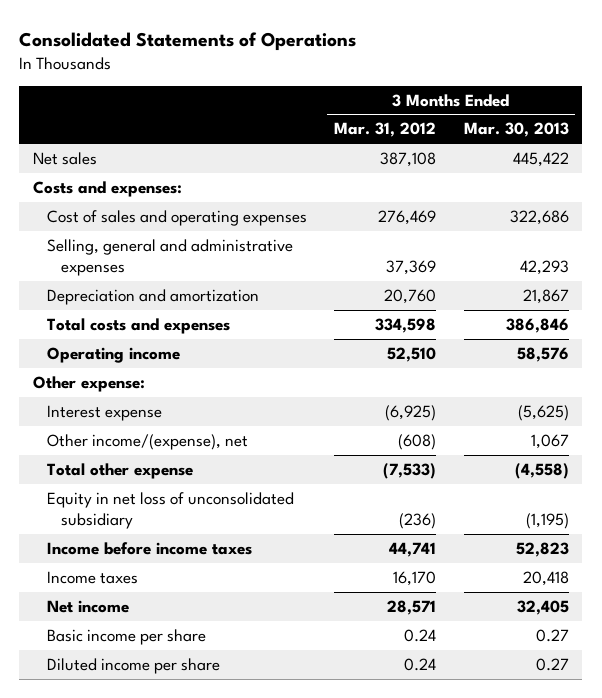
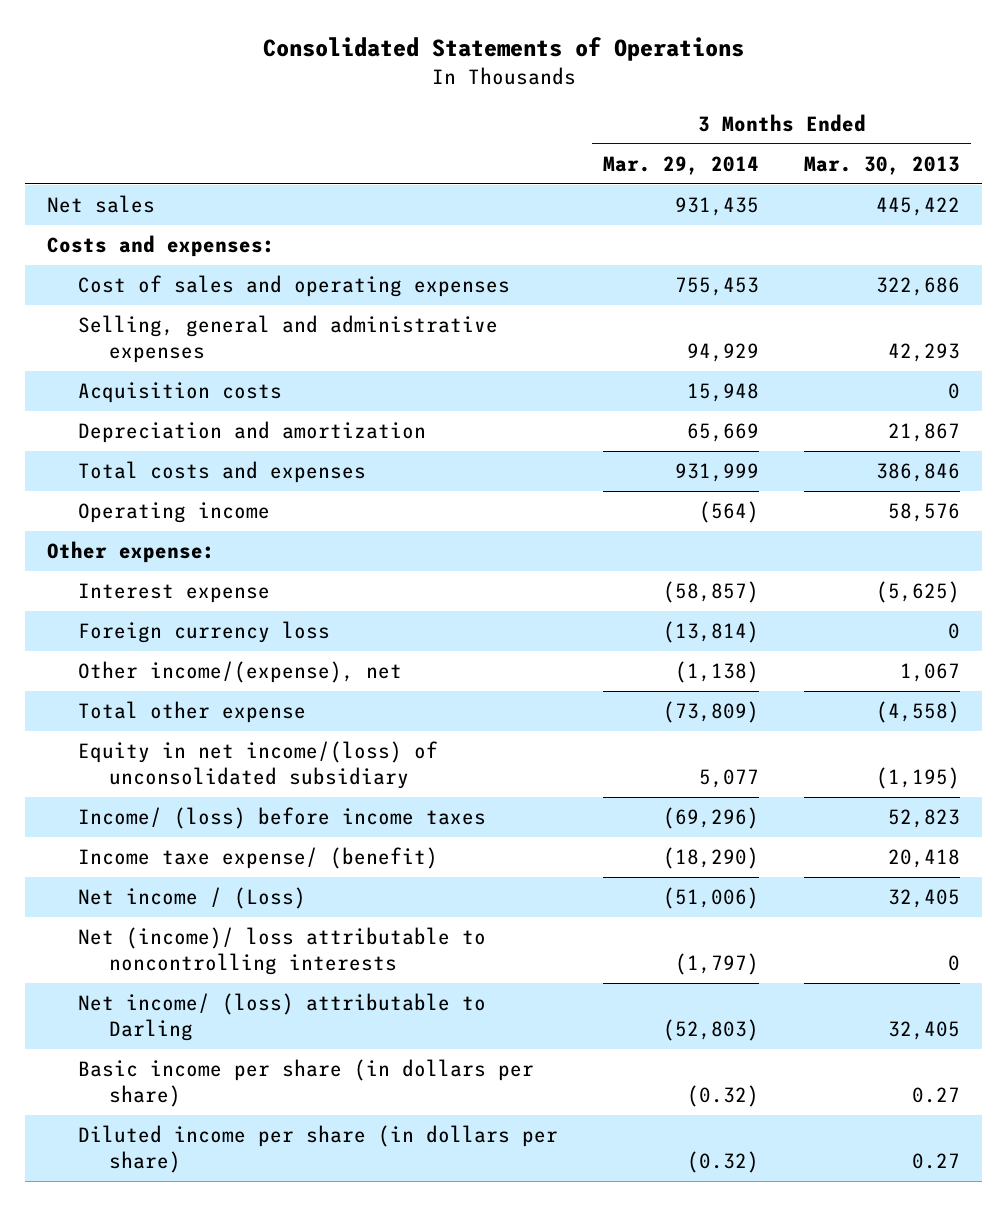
[334,122,437,138] Mar. 31, 2012 -> none
none -> [603,156,760,176] Mar. 29, 2014
none -> [78,382,283,404] Acquisition costs
none -> [78,621,331,644] Foreign currency loss
[46,492,294,530] Equity in net loss of unconsolidated subsidiary -> [78,741,439,789] Equity in net income/(loss) of unconsolidated subsidiary
[46,542,252,556] Income before income taxes -> [78,807,487,830] Income/ (loss) before income taxes
[46,571,138,585] Income taxes -> [78,847,439,870] Income taxe expense/ (benefit)
none -> [78,887,307,910] Net income / (Loss)
none -> [78,927,487,975] Net (income)/ loss attributable to noncontrolling interests
[46,600,129,614] Net income -> [78,993,487,1041] Net income/ (loss) attributable to Darling
[46,629,206,646] Basic income per share -> [78,1059,535,1107] Basic income per share (in dollars per share)
[46,658,220,675] Diluted income per share -> [78,1125,559,1173] Diluted income per share (in dollars per share)

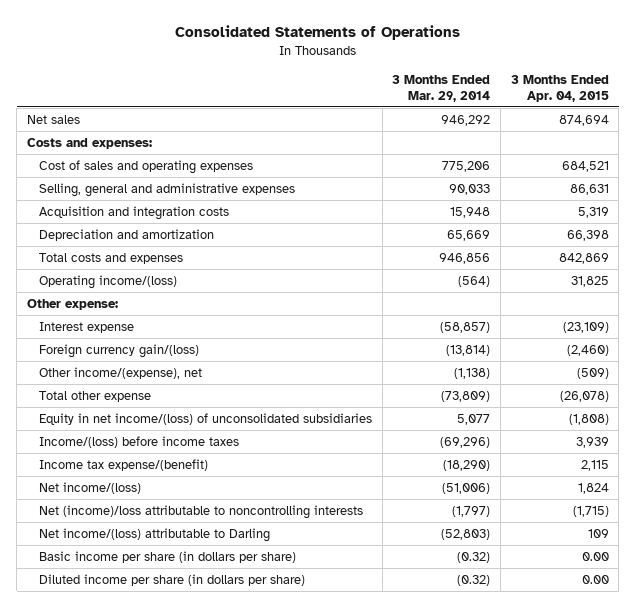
[803,156,960,176] Mar. 30, 2013 -> none
none -> [510,74,609,102] 3 Months Ended Apr. 04, 2015
[675,197,760,217] 931,435 -> [441,115,491,127] 946,292
[675,277,760,297] 755,453 -> [442,161,491,173] 775,206
[687,342,760,362] 94,929 -> [449,184,491,196] 90,033
[78,382,283,404] Acquisition costs -> [39,206,230,221] Acquisition and integration costs
[675,463,760,483] 931,999 -> [439,253,491,265] 946,856
[78,502,271,524] Operating income -> [39,275,178,290] Operating income/(loss)
[78,621,331,644] Foreign currency loss -> [39,344,200,359] Foreign currency gain/(loss)
[78,741,439,789] Equity in net income/(loss) of unconsolidated subsidiary -> [39,413,373,426] Equity in net income/(loss) of unconsolidated subsidiaries
[78,807,487,830] Income/ (loss) before income taxes -> [39,436,240,449] Income/(loss) before income taxes
[78,847,439,870] Income taxe expense/ (benefit) -> [39,459,209,472] Income tax expense/(benefit)
[78,887,307,910] Net income / (Loss) -> [39,482,142,495] Net income/(loss)
[78,927,487,975] Net (income)/ loss attributable to noncontrolling interests -> [39,505,364,520] Net (income)/loss attributable to noncontrolling interests
[78,993,487,1041] Net income/ (loss) attributable to Darling -> [39,528,271,543] Net income/(loss) attributable to Darling

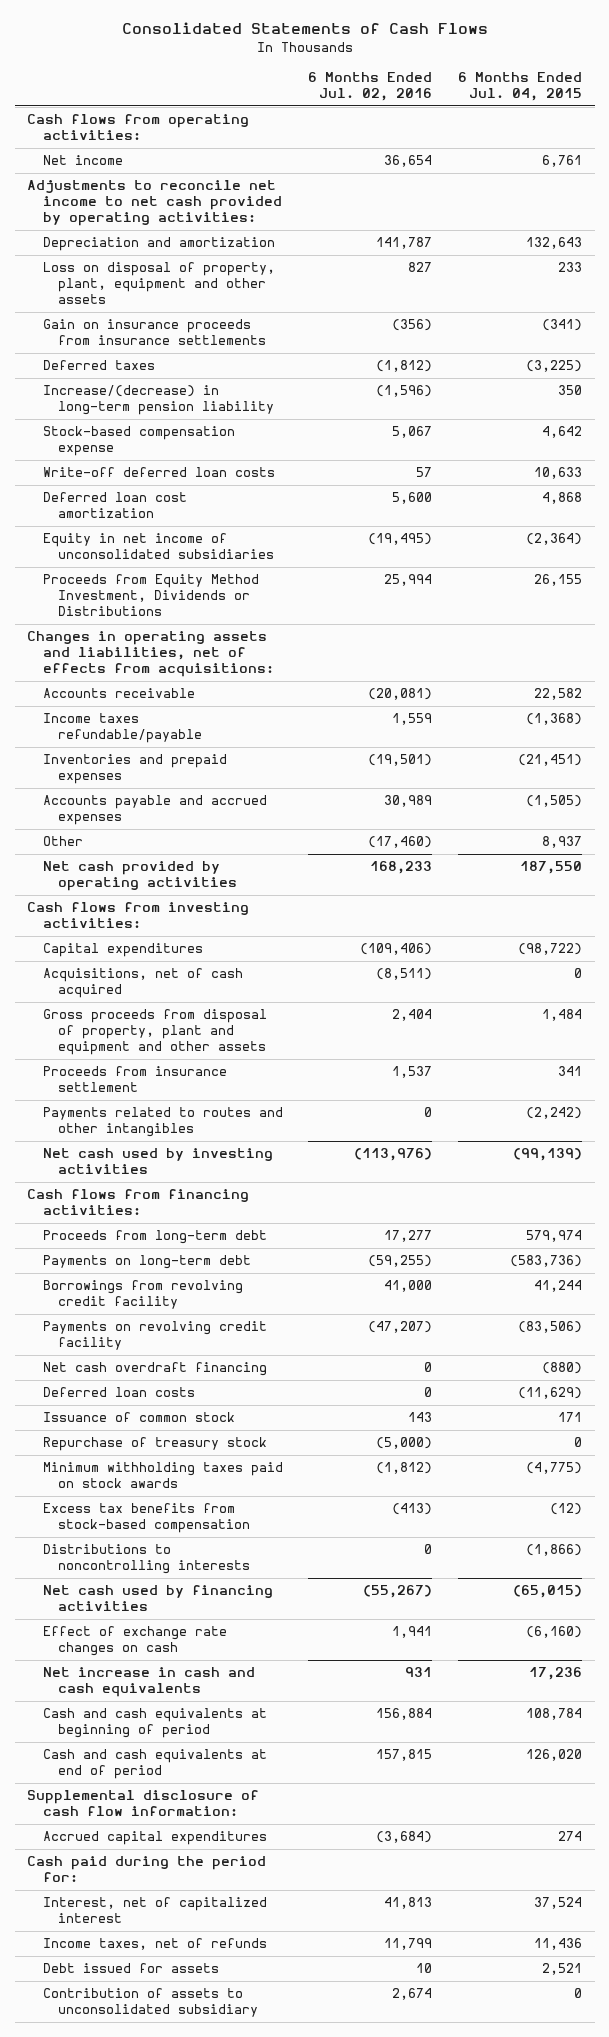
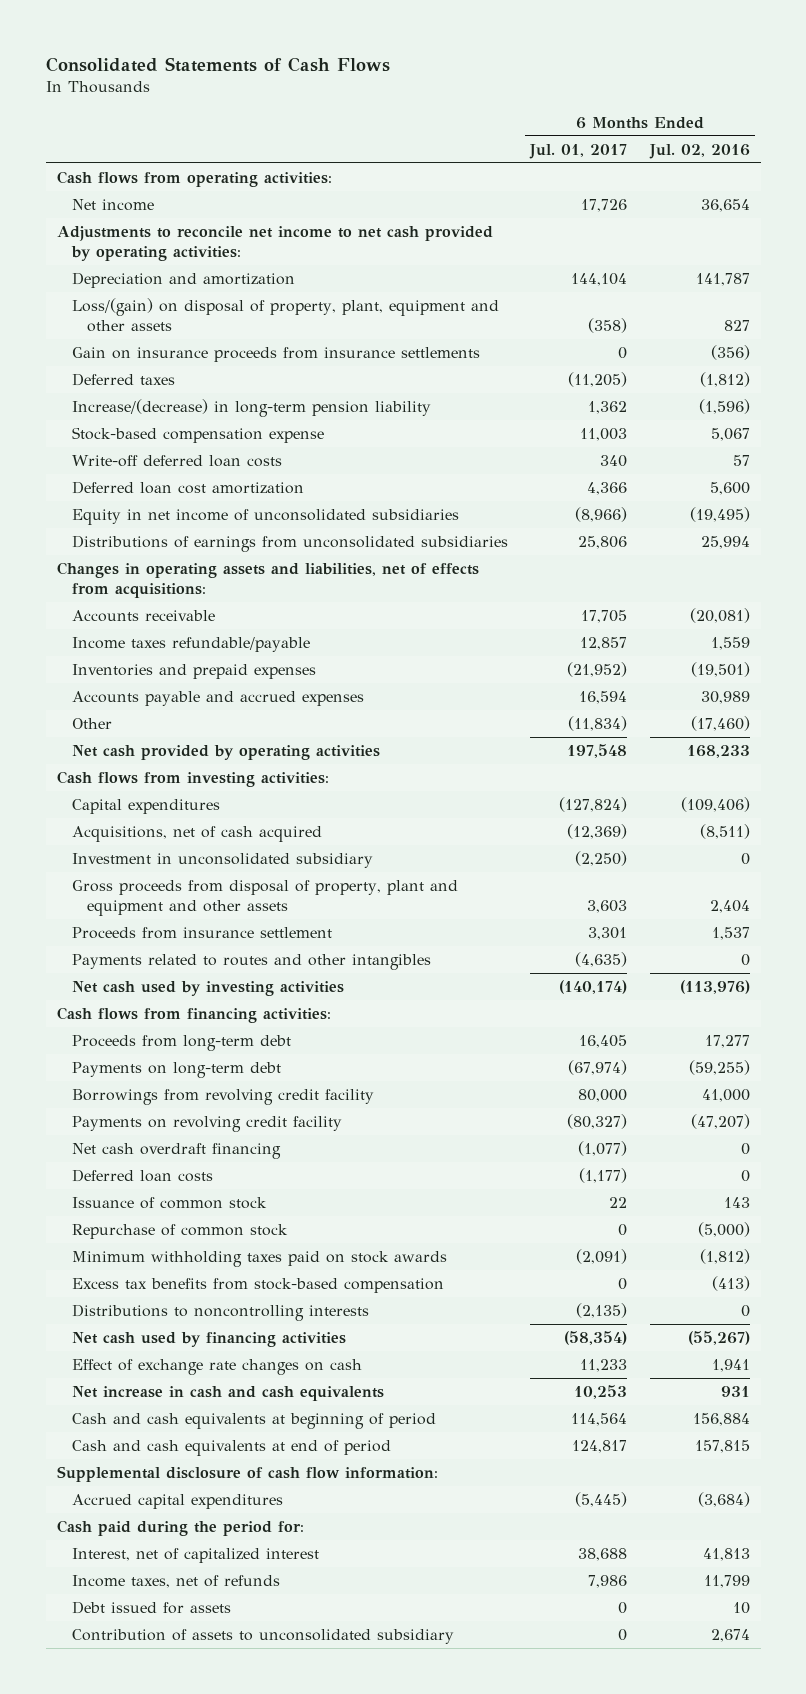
[457,71,582,102] 6 Months Ended Jul. 04, 2015 -> none
none -> [529,143,628,159] Jul. 01, 2017
[42,262,275,305] Loss on disposal of property, plant, equipment and other assets -> [71,298,499,333] Loss/(gain) on disposal of property, plant, equipment and other assets
[42,574,259,617] Proceeds from Equity Method Investment, Dividends or Distributions -> [71,535,508,553] Distributions of earnings from unconsolidated subsidiaries
none -> [71,853,373,869] Investment in unconsolidated subsidiary
[42,1437,267,1452] Repurchase of treasury stock -> [71,1224,288,1240] Repurchase of common stock

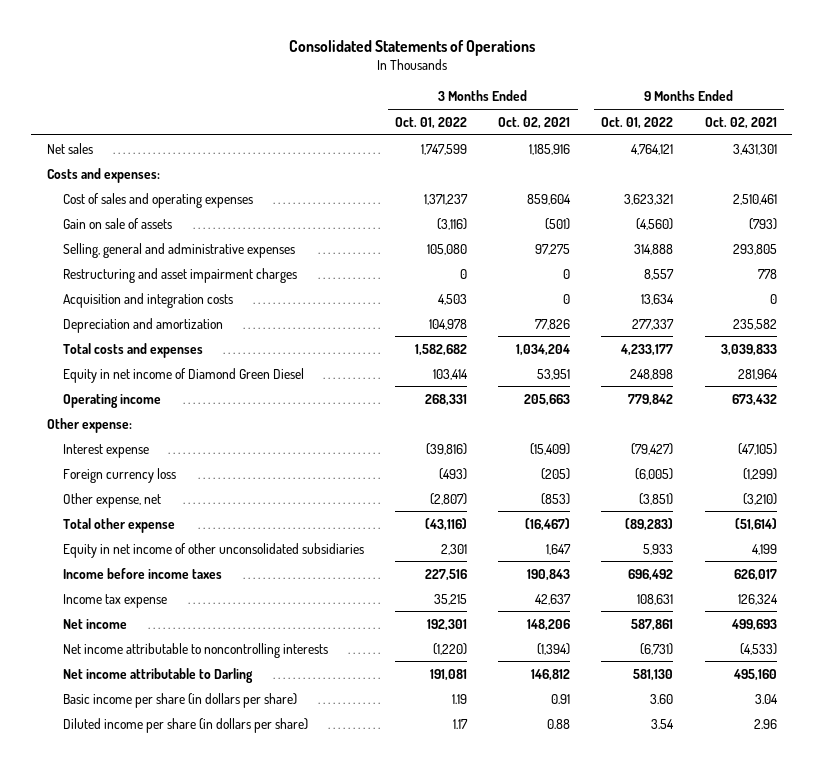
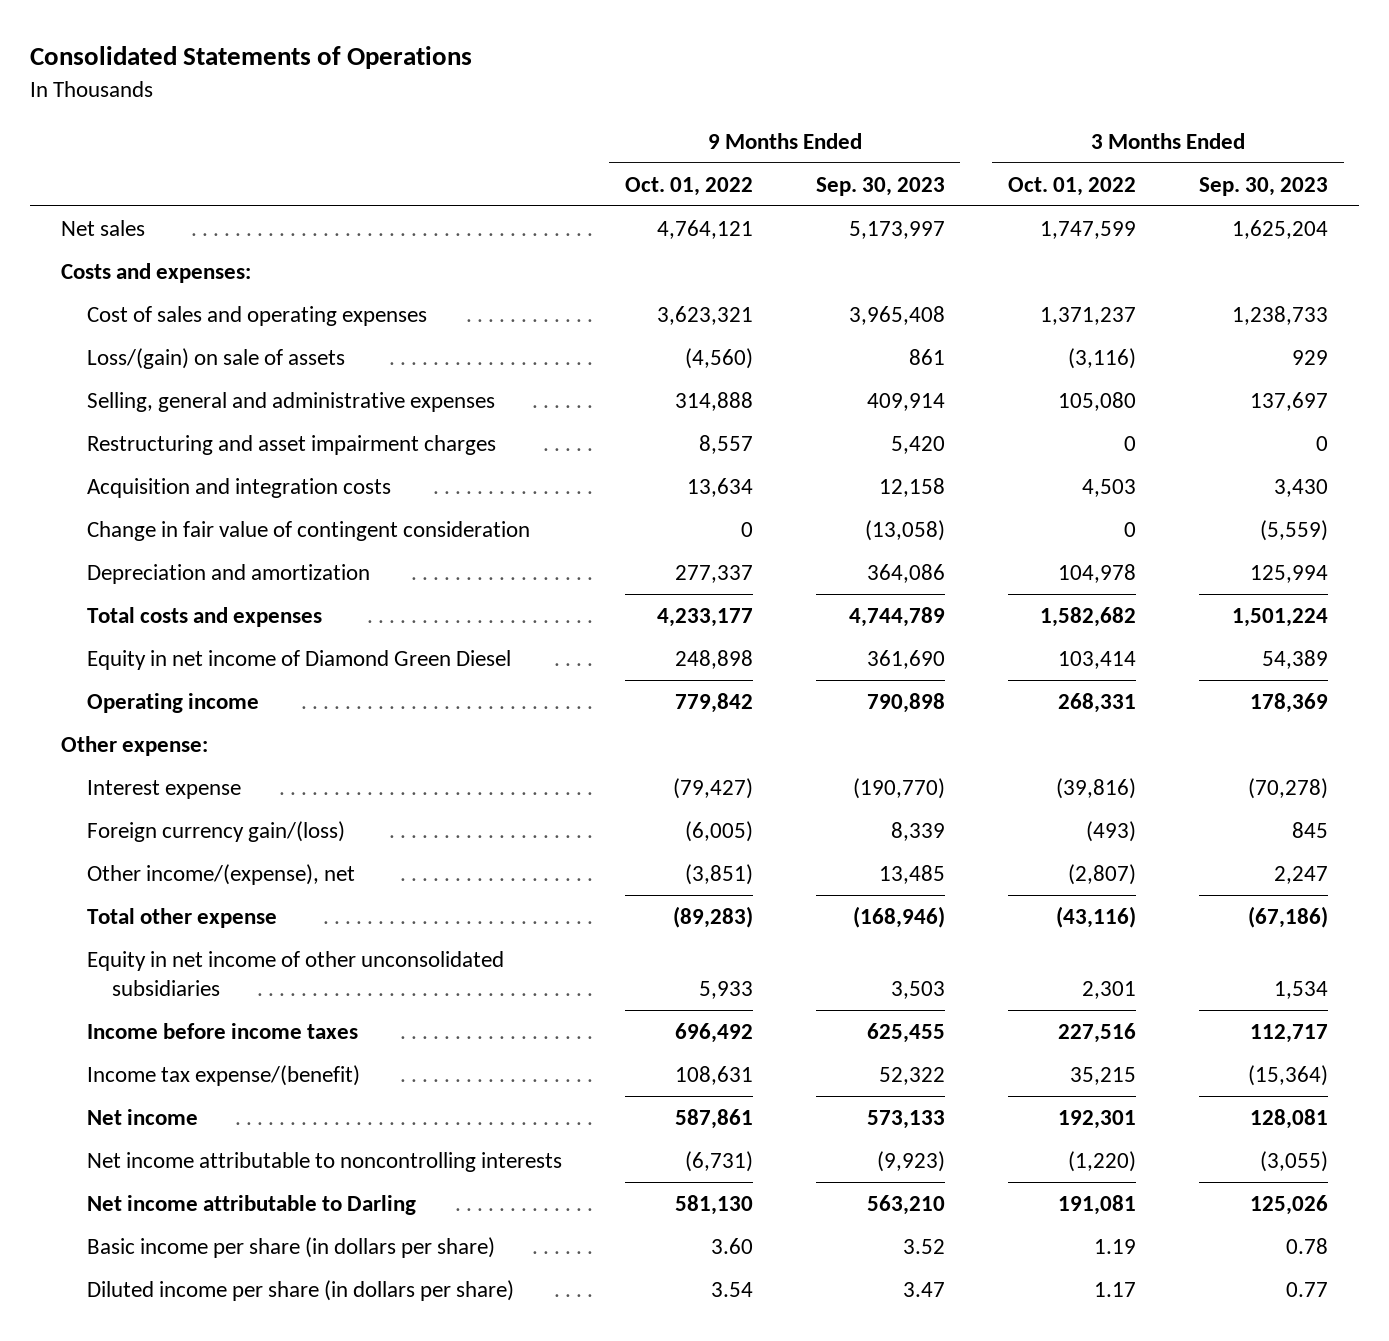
[498,116,571,129] Oct. 02, 2021 -> none
[704,116,777,129] Oct. 02, 2021 -> none
none -> [815,176,945,196] Sep. 30, 2023
none -> [1198,176,1328,196] Sep. 30, 2023
[63,217,173,229] Gain on sale of assets -> [86,347,345,369] Loss/(gain) on sale of assets
none -> [86,520,530,541] Change in fair value of contingent consideration
[63,467,177,483] Foreign currency loss -> [86,820,345,842] Foreign currency gain/(loss)
[63,492,162,508] Other expense, net -> [86,863,355,885] Other income/(expense), net
[63,593,168,608] Income tax expense -> [86,1064,360,1086] Income tax expense/(benefit)

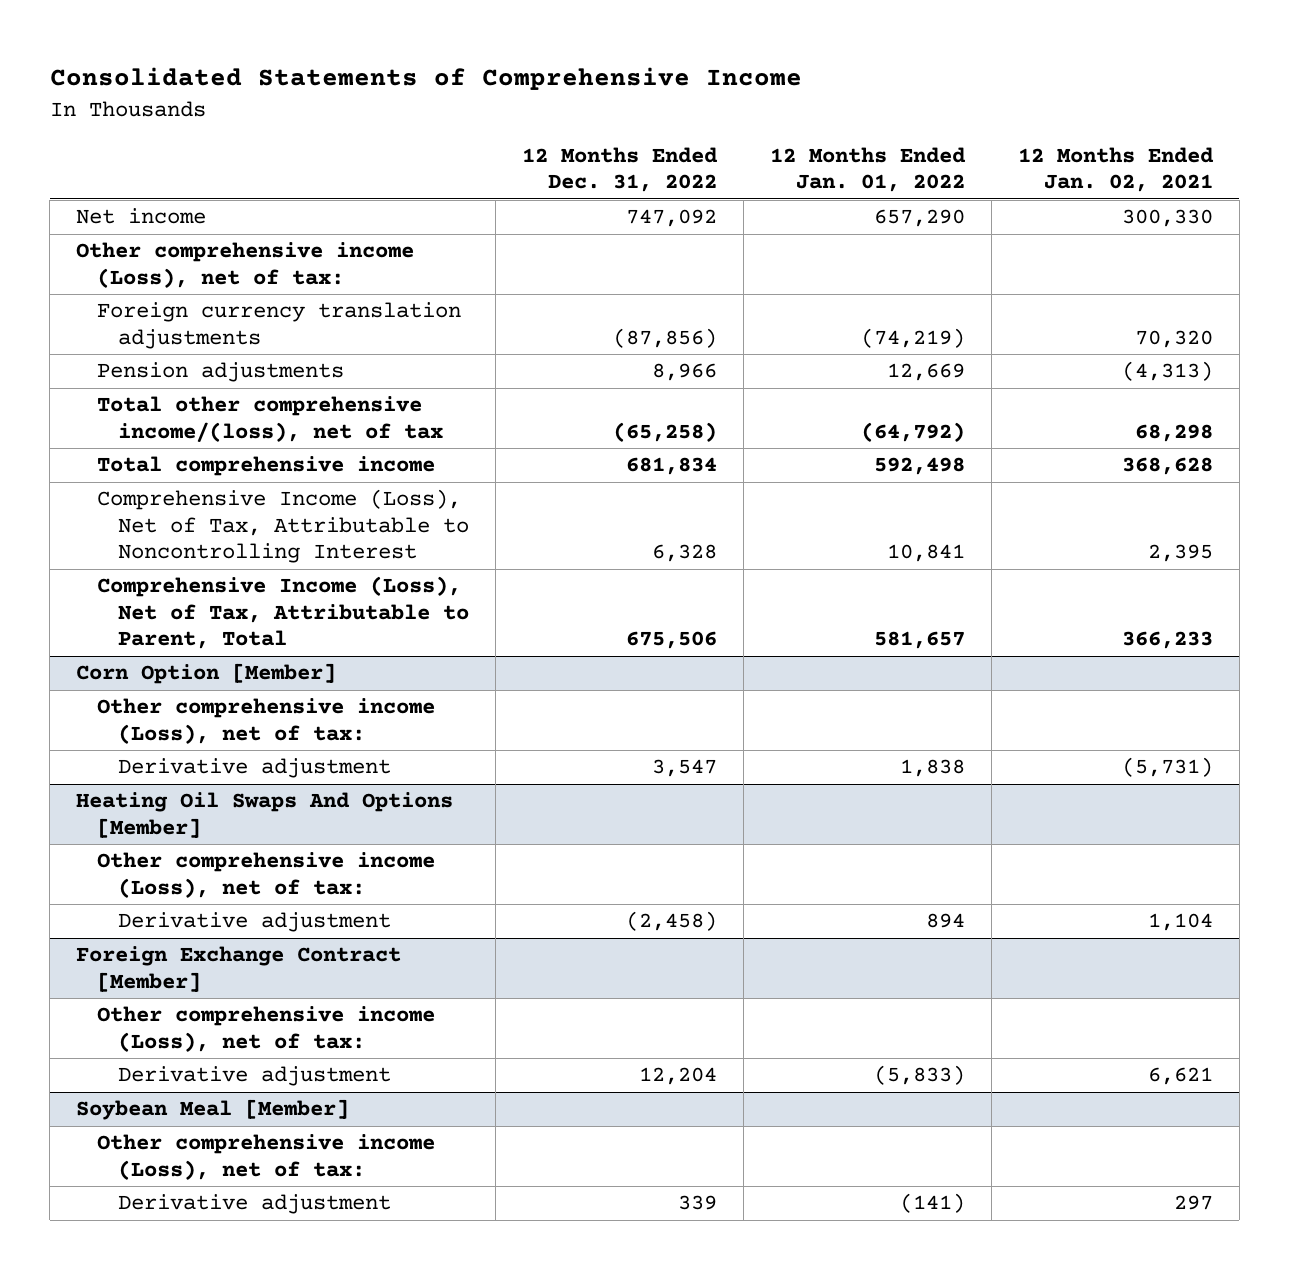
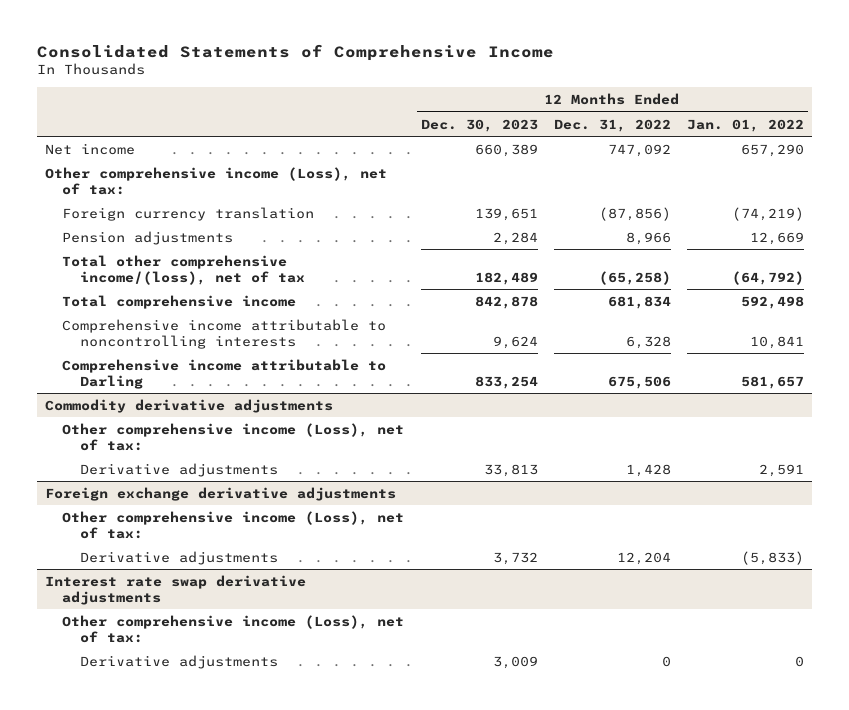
[1017,146,1214,193] 12 Months Ended Jan. 02, 2021 -> none
none -> [420,118,538,132] Dec. 30, 2023
[97,302,462,349] Foreign currency translation adjustments -> [62,206,315,221] Foreign currency translation
[76,663,337,685] Corn Option [Member] -> none
[97,698,436,744] Other comprehensive income (Loss), net of tax: -> none
[117,758,391,779] Derivative adjustment -> none
[76,792,454,838] Heating Oil Swaps And Options [Member] -> none
[97,489,469,564] Comprehensive Income (Loss), Net of Tax, Attributable to Noncontrolling Interest -> [62,318,387,349] Comprehensive income attributable to noncontrolling interests
[97,576,469,650] Comprehensive Income (Loss), Net of Tax, Attributable to Parent, Total -> [62,358,387,389] Comprehensive income attributable to Darling
none -> [45,398,334,413] Commodity derivative adjustments
[117,912,391,933] Derivative adjustment -> [79,462,278,477] Derivative adjustments
[625,911,717,932] (2,458) -> [625,463,671,477] 1,428
[925,913,965,929] 894 -> [759,463,805,477] 2,591
[76,946,402,992] Foreign Exchange Contract [Member] -> [45,486,397,501] Foreign exchange derivative adjustments
[76,1099,350,1121] Soybean Meal [Member] -> none
[117,1066,391,1087] Derivative adjustment -> [79,550,278,565] Derivative adjustments
none -> [45,574,307,605] Interest rate swap derivative adjustments
[117,1194,391,1215] Derivative adjustment -> [79,654,278,669] Derivative adjustments
[677,1195,717,1211] 339 -> [661,655,671,667] 0
[899,1193,965,1214] (141) -> [795,655,805,667] 0

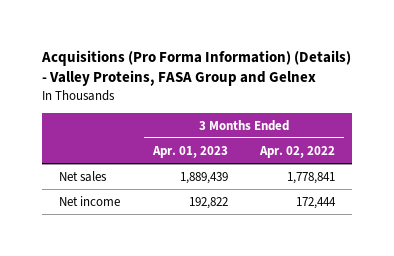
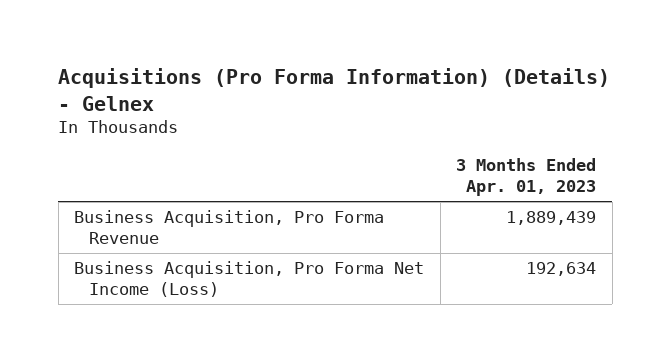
[41,50,352,87] Acquisitions (Pro Forma Information) (Details) - Valley Proteins, FASA Group and Gelnex -> [58,68,611,111] Acquisitions (Pro Forma Information) (Details) - Gelnex
[259,145,336,158] Apr. 02, 2022 -> none
[58,170,107,182] Net sales -> [74,210,385,245] Business Acquisition, Pro Forma Revenue
[58,195,120,206] Net income -> [74,261,425,298] Business Acquisition, Pro Forma Net Income (Loss)
[188,196,228,209] 192,822 -> [526,262,597,277] 192,634

